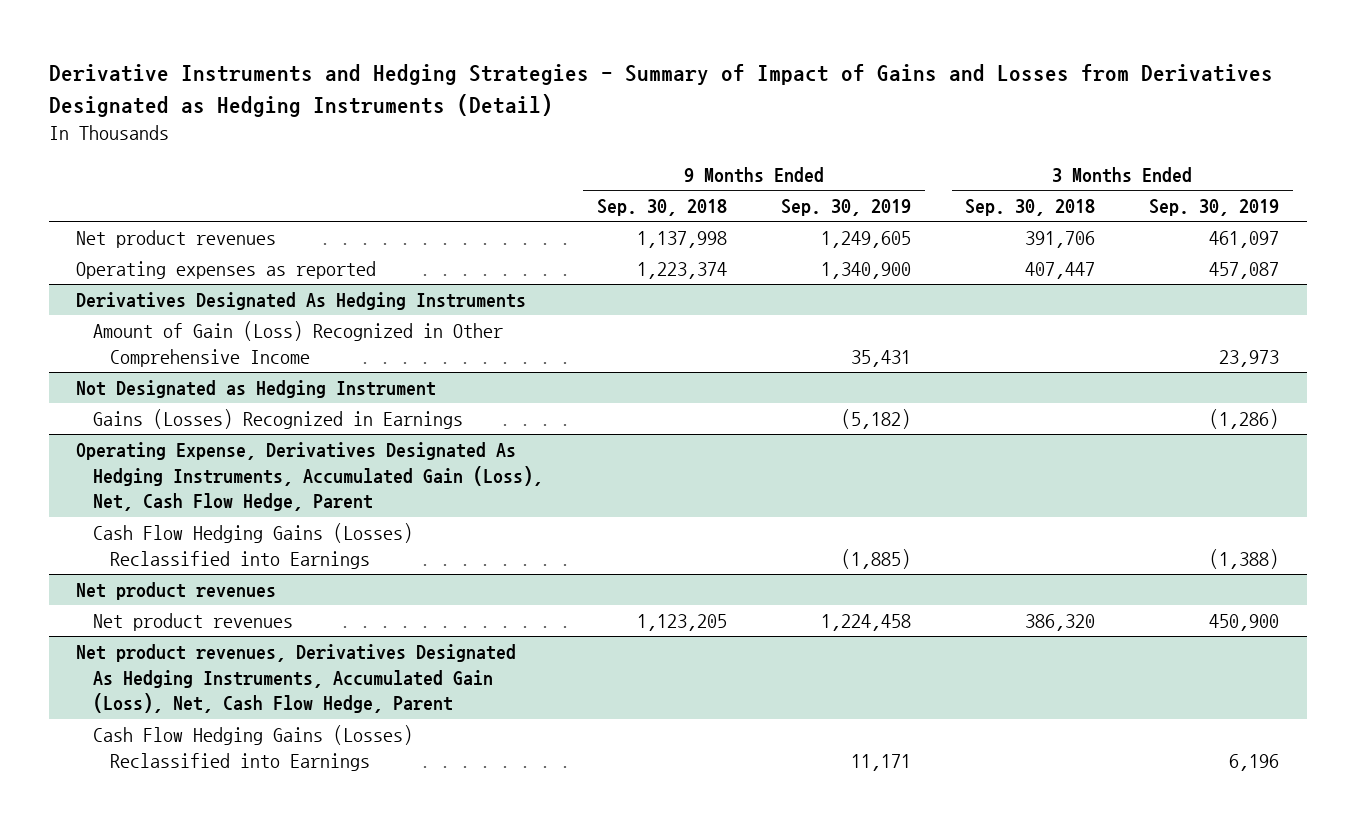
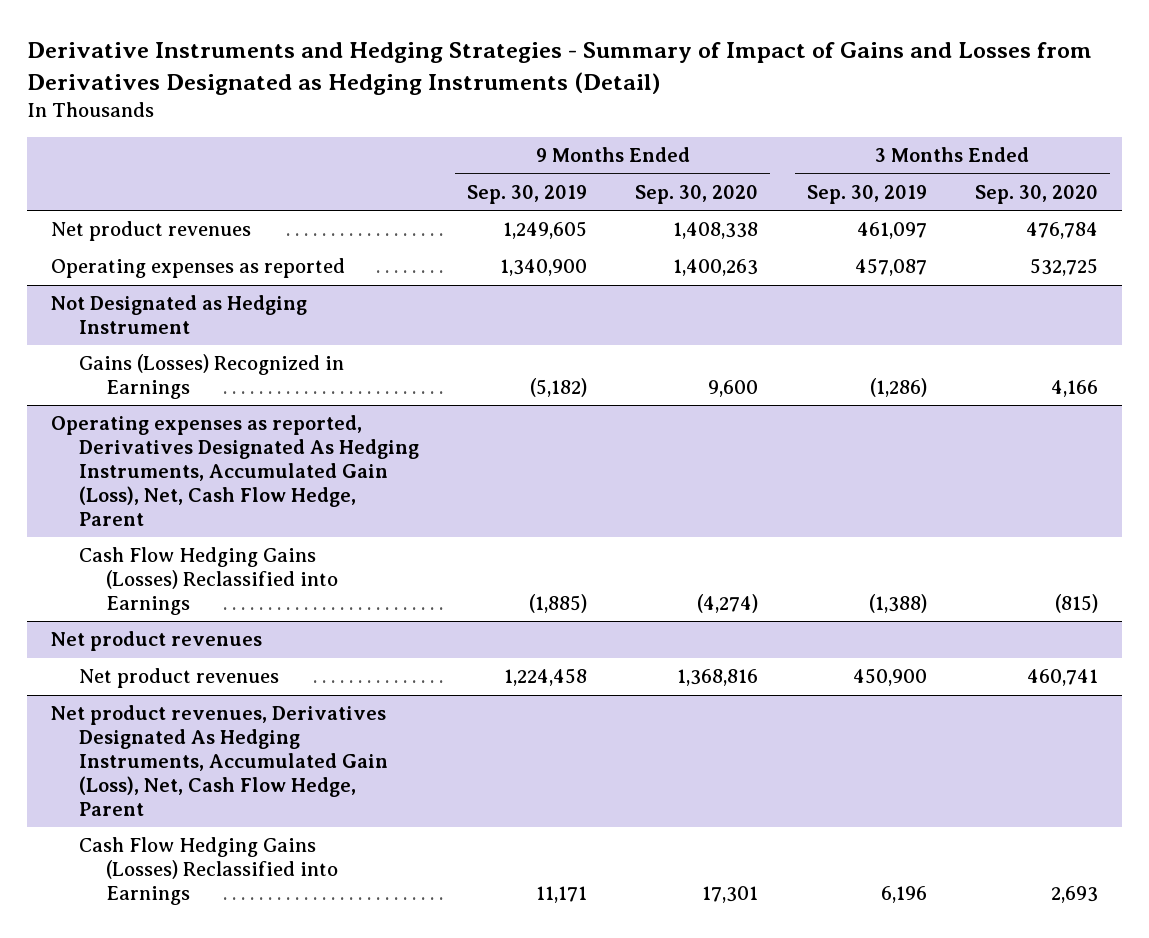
[596,199,727,217] Sep. 30, 2018 -> none
[965,199,1096,217] Sep. 30, 2018 -> none
none -> [635,185,759,205] Sep. 30, 2020
none -> [975,185,1099,205] Sep. 30, 2020
[75,291,526,310] Derivatives Designated As Hedging Instruments -> none
[92,320,503,367] Amount of Gain (Loss) Recognized in Other Comprehensive Income -> none
[75,441,543,512] Operating Expense, Derivatives Designated As Hedging Instruments, Accumulated Gain (Loss), Net, Cash Flow Hedge, Parent -> [50,415,419,526] Operating expenses as reported, Derivatives Designated As Hedging Instruments, Accumulated Gain (Loss), Net, Cash Flow Hedge, Parent

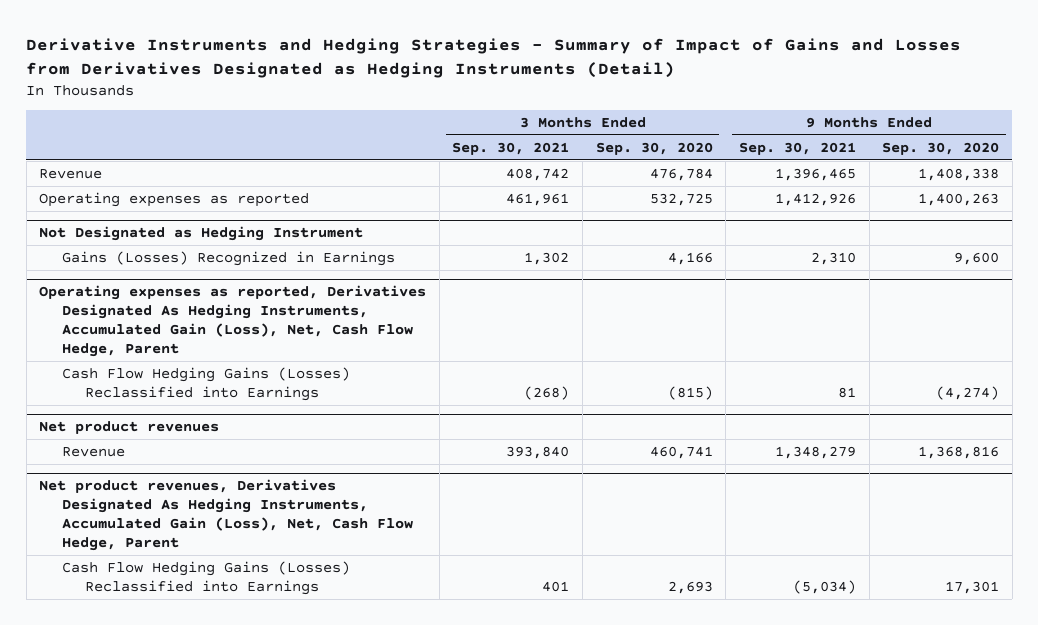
[467,185,588,205] Sep. 30, 2019 -> none
[806,185,927,205] Sep. 30, 2019 -> none
none -> [452,141,570,155] Sep. 30, 2021
none -> [738,141,856,155] Sep. 30, 2021
[50,221,251,242] Net product revenues -> [39,168,103,179] Revenue
[78,668,279,689] Net product revenues -> [61,446,125,457] Revenue

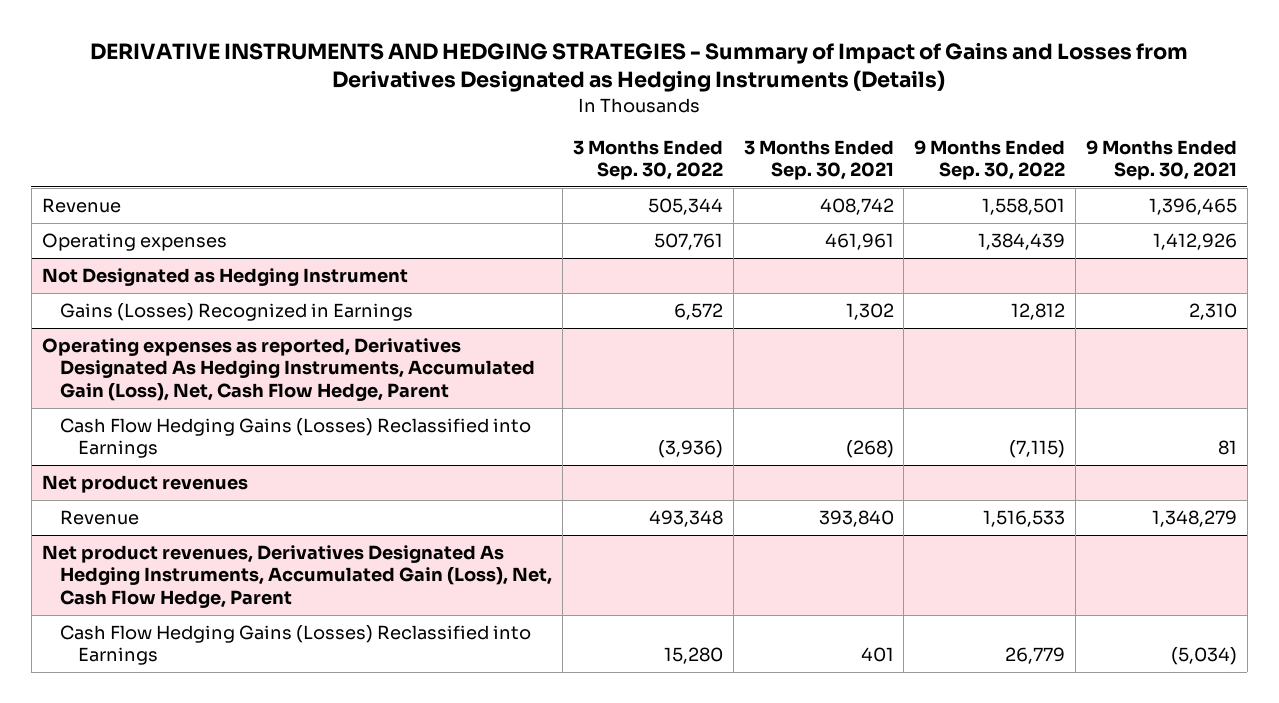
[26,38,962,78] Derivative Instruments and Hedging Strategies - Summary of Impact of Gains and Losses from Derivatives Designated as Hedging Instruments (Detail) -> [90,42,1189,93] DERIVATIVE INSTRUMENTS AND HEDGING STRATEGIES - Summary of Impact of Gains and Losses from Derivatives Designated as Hedging Instruments (Details)
[595,141,713,155] Sep. 30, 2020 -> none
[882,141,1000,155] Sep. 30, 2020 -> none
none -> [572,139,723,181] 3 Months Ended Sep. 30, 2022
none -> [914,139,1066,181] 9 Months Ended Sep. 30, 2022
[39,191,310,207] Operating expenses as reported -> [41,233,227,252] Operating expenses

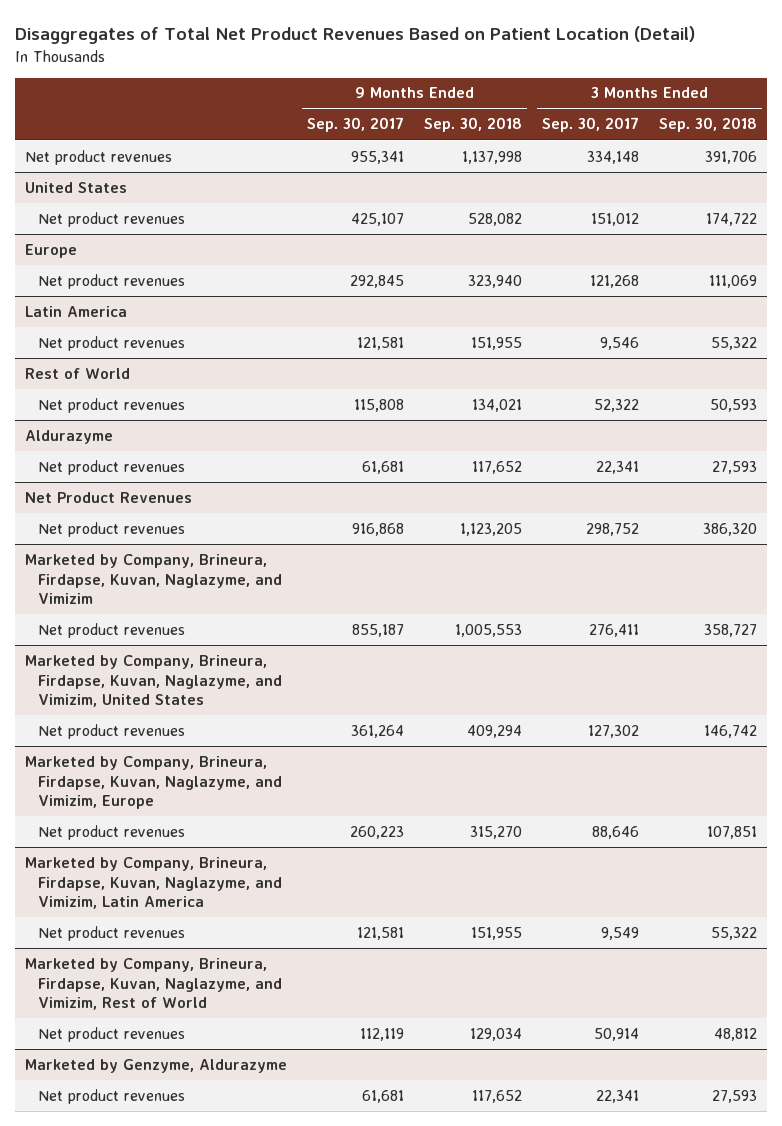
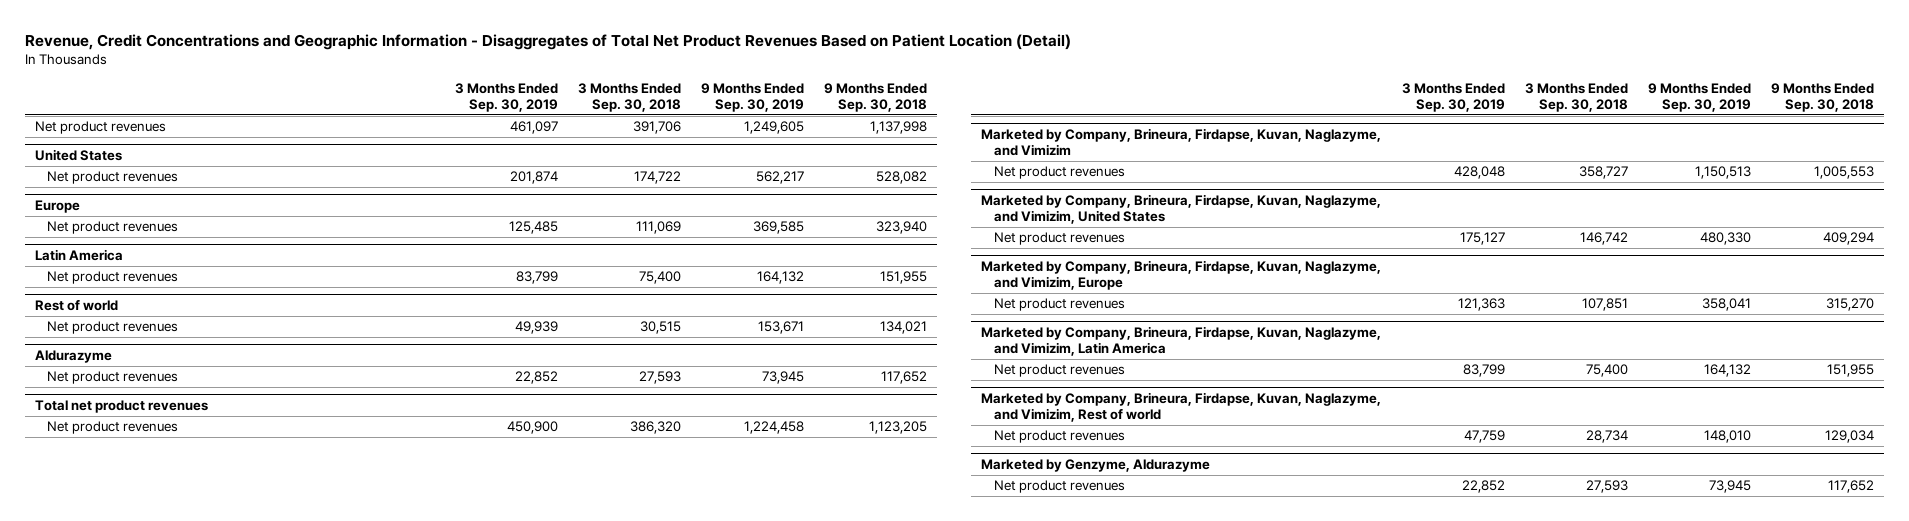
[15,26,696,45] Disaggregates of Total Net Product Revenues Based on Patient Location (Detail) -> [24,33,1071,50] Revenue, Credit Concentrations and Geographic Information - Disaggregates of Total Net Product Revenues Based on Patient Location (Detail)
[307,117,405,133] Sep. 30, 2017 -> none
[542,117,640,133] Sep. 30, 2017 -> none
none -> [454,82,558,112] 3 Months Ended Sep. 30, 2019
none -> [701,82,805,112] 9 Months Ended Sep. 30, 2019
[711,336,758,350] 55,322 -> [639,271,682,285] 75,400
[25,367,131,379] Rest of World -> [34,300,118,312] Rest of world
[710,398,758,412] 50,593 -> [640,321,682,335] 30,515
[25,491,193,503] Net Product Revenues -> [34,400,208,414] Total net product revenues
[711,926,758,940] 55,322 -> [1585,364,1628,378] 75,400
[25,957,282,1011] Marketed by Company, Brineura, Firdapse, Kuvan, Naglazyme, and Vimizim, Rest of World -> [981,392,1382,423] Marketed by Company, Brineura, Firdapse, Kuvan, Naglazyme, and Vimizim, Rest of world
[714,1027,758,1041] 48,812 -> [1585,430,1628,444] 28,734

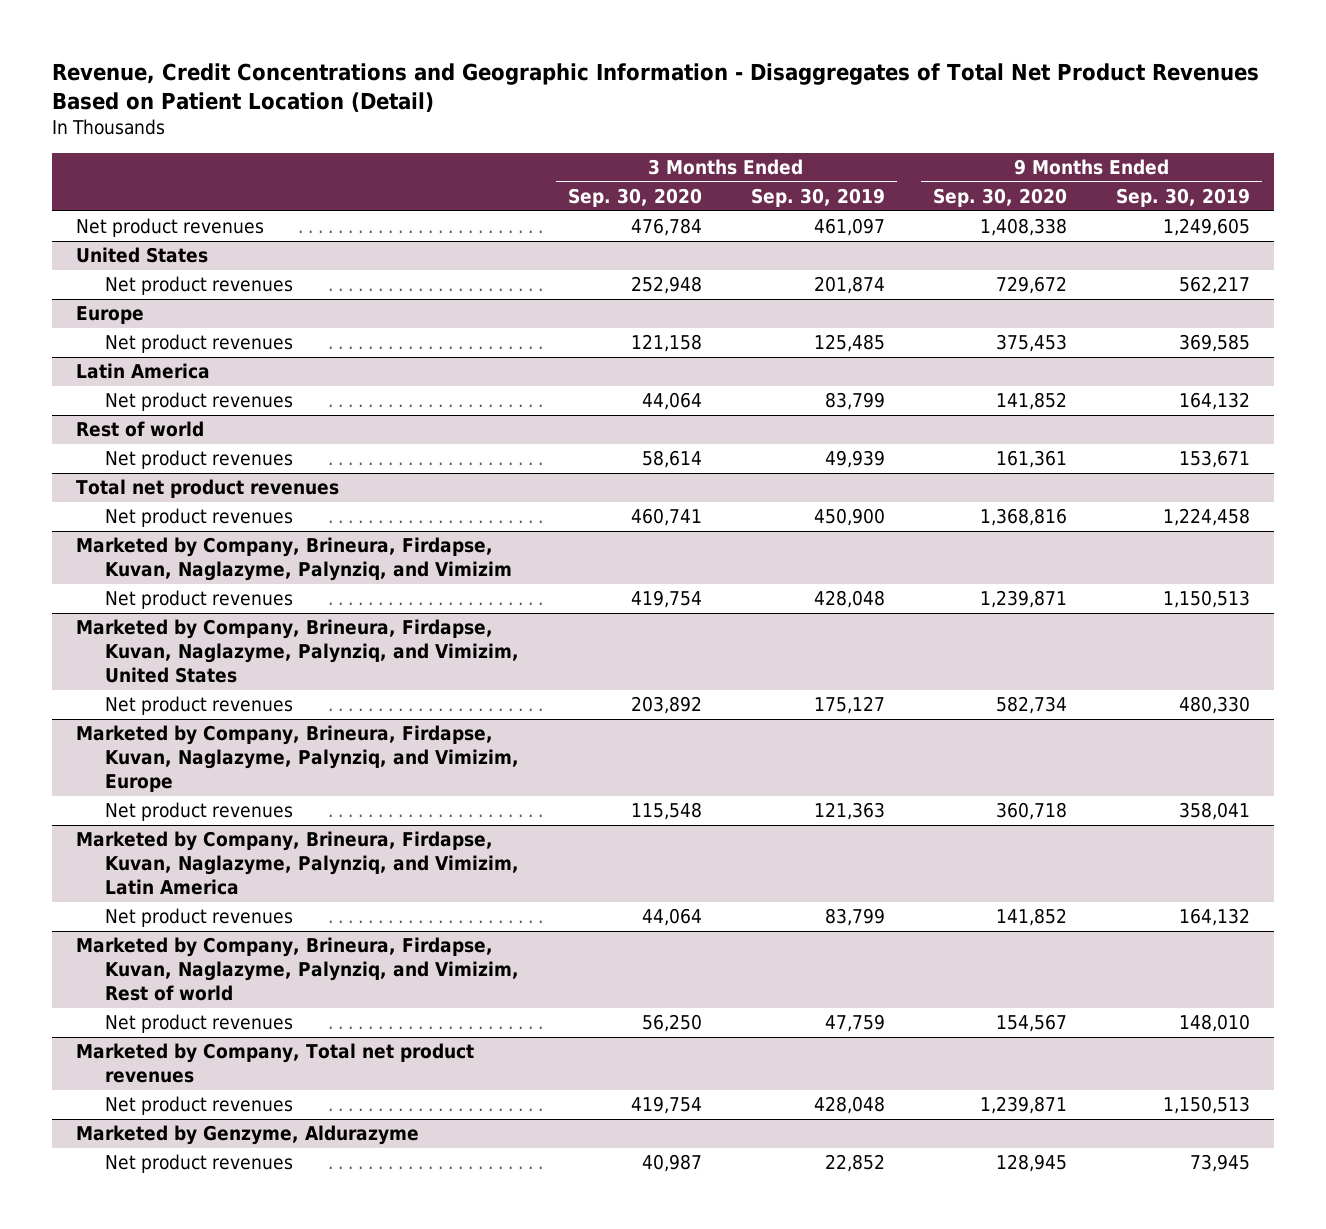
[578,82,682,112] 3 Months Ended Sep. 30, 2018 -> none
[824,82,928,112] 9 Months Ended Sep. 30, 2018 -> none
none -> [567,188,702,208] Sep. 30, 2020
none -> [933,188,1068,208] Sep. 30, 2020
[34,350,112,364] Aldurazyme -> none
[47,371,179,385] Net product revenues -> none
[981,128,1382,157] Marketed by Company, Brineura, Firdapse, Kuvan, Naglazyme, and Vimizim -> [75,537,513,582] Marketed by Company, Brineura, Firdapse, Kuvan, Naglazyme, Palynziq, and Vimizim
[981,194,1382,225] Marketed by Company, Brineura, Firdapse, Kuvan, Naglazyme, and Vimizim, United States -> [75,619,520,683] Marketed by Company, Brineura, Firdapse, Kuvan, Naglazyme, Palynziq, and Vimizim, United States
[981,260,1382,291] Marketed by Company, Brineura, Firdapse, Kuvan, Naglazyme, and Vimizim, Europe -> [75,725,520,792] Marketed by Company, Brineura, Firdapse, Kuvan, Naglazyme, Palynziq, and Vimizim, Europe
[981,326,1382,357] Marketed by Company, Brineura, Firdapse, Kuvan, Naglazyme, and Vimizim, Latin America -> [75,831,520,895] Marketed by Company, Brineura, Firdapse, Kuvan, Naglazyme, Palynziq, and Vimizim, Latin America
[981,392,1382,423] Marketed by Company, Brineura, Firdapse, Kuvan, Naglazyme, and Vimizim, Rest of world -> [75,937,520,1001] Marketed by Company, Brineura, Firdapse, Kuvan, Naglazyme, Palynziq, and Vimizim, Rest of world
none -> [75,1043,474,1084] Marketed by Company, Total net product revenues
none -> [105,1096,294,1116] Net product revenues

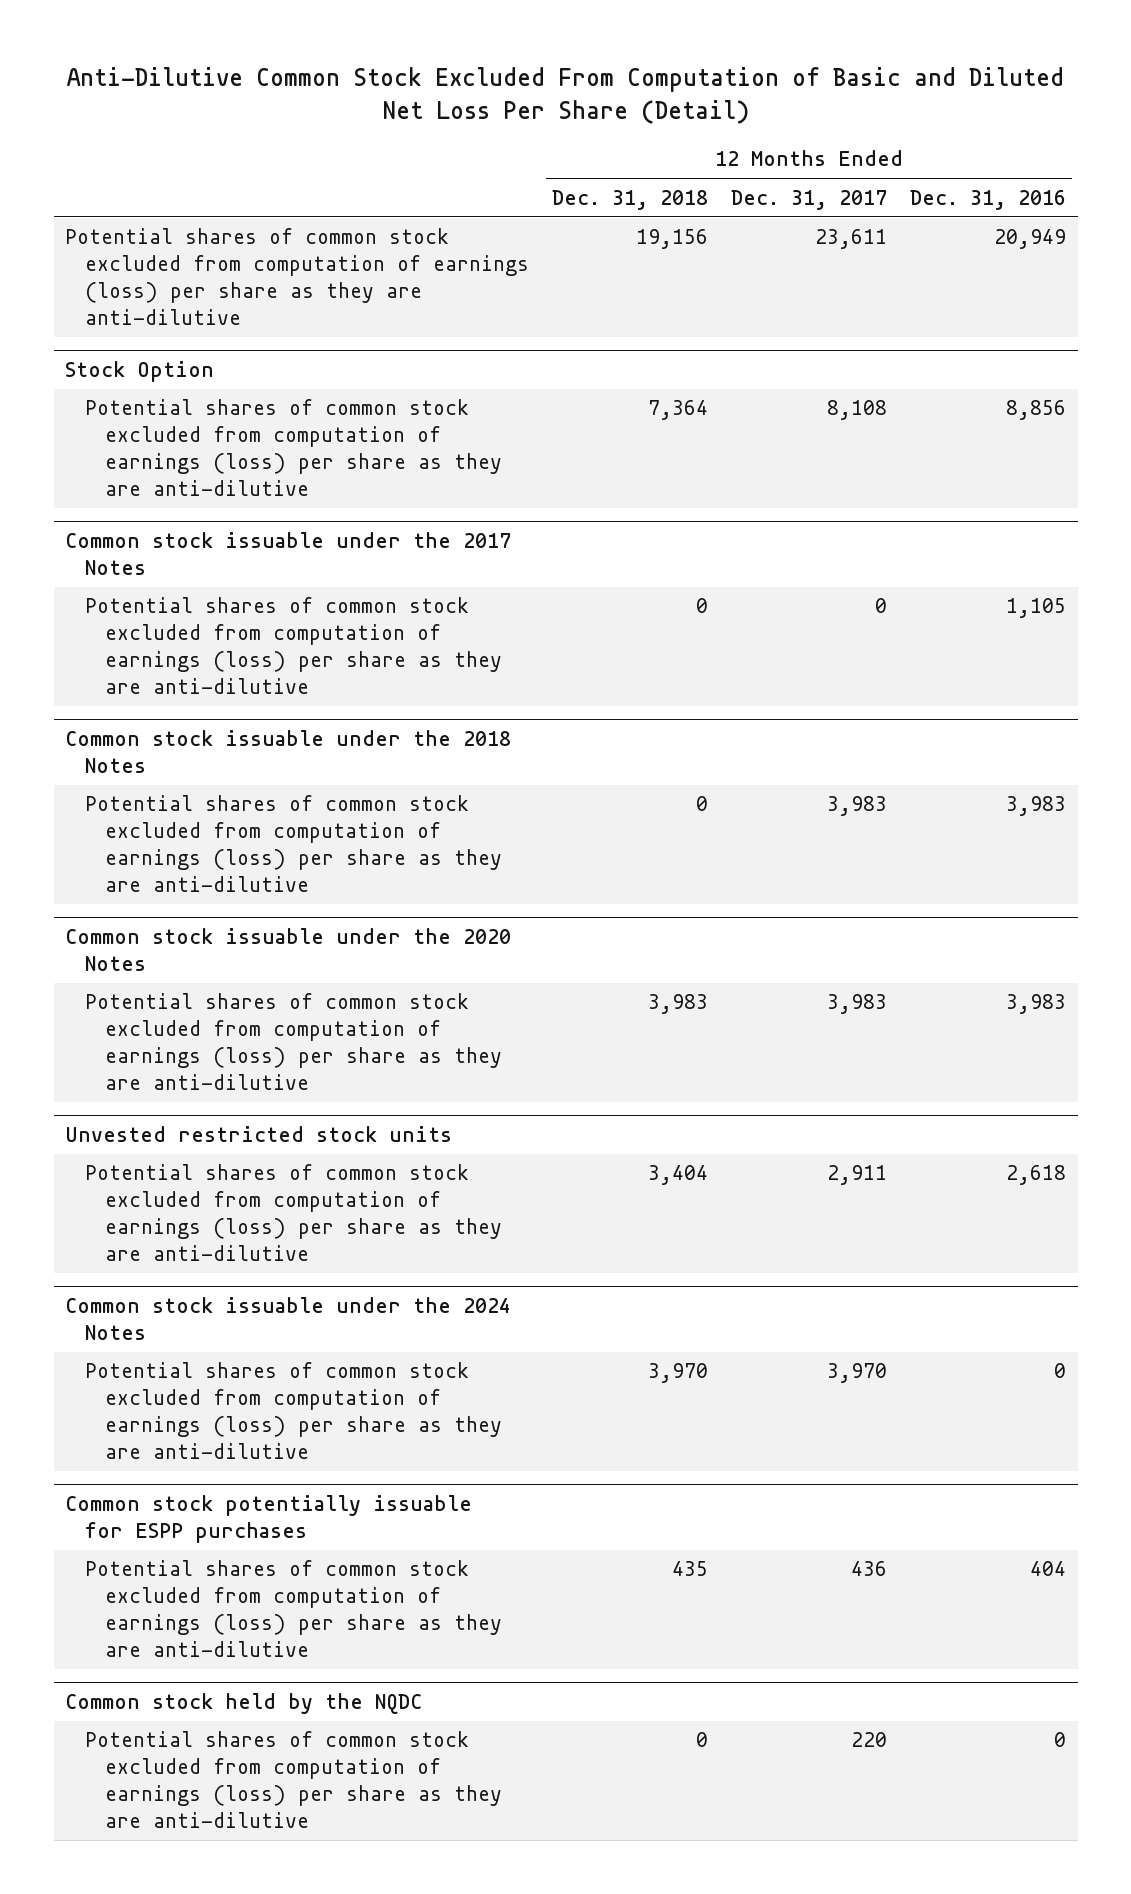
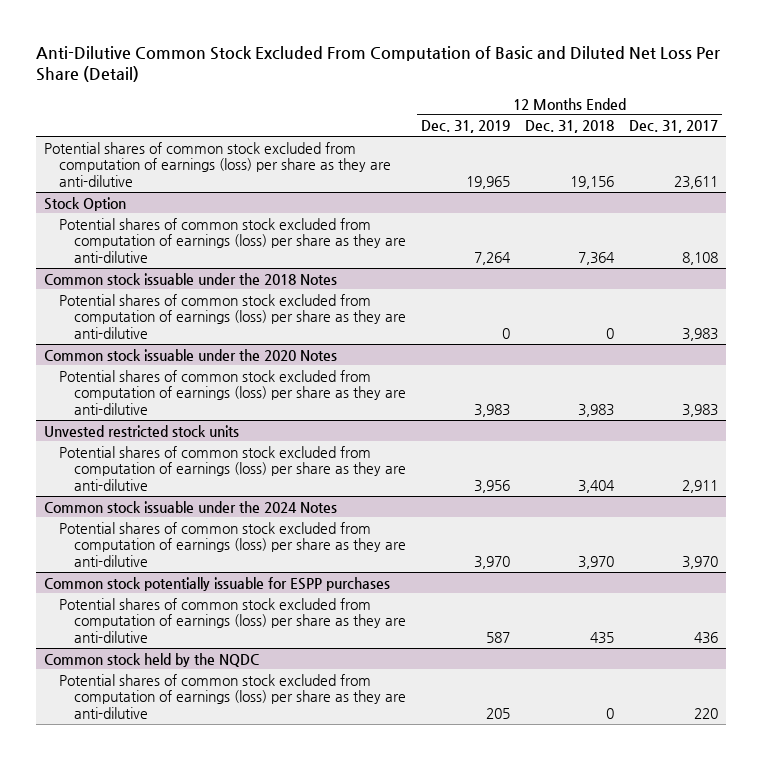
[910,189,1067,210] Dec. 31, 2016 -> none
none -> [420,120,510,134] Dec. 31, 2019
[65,531,512,575] Common stock issuable under the 2017 Notes -> none
[84,597,502,695] Potential shares of common stock excluded from computation of earnings (loss) per share as they are anti-dilutive -> none

